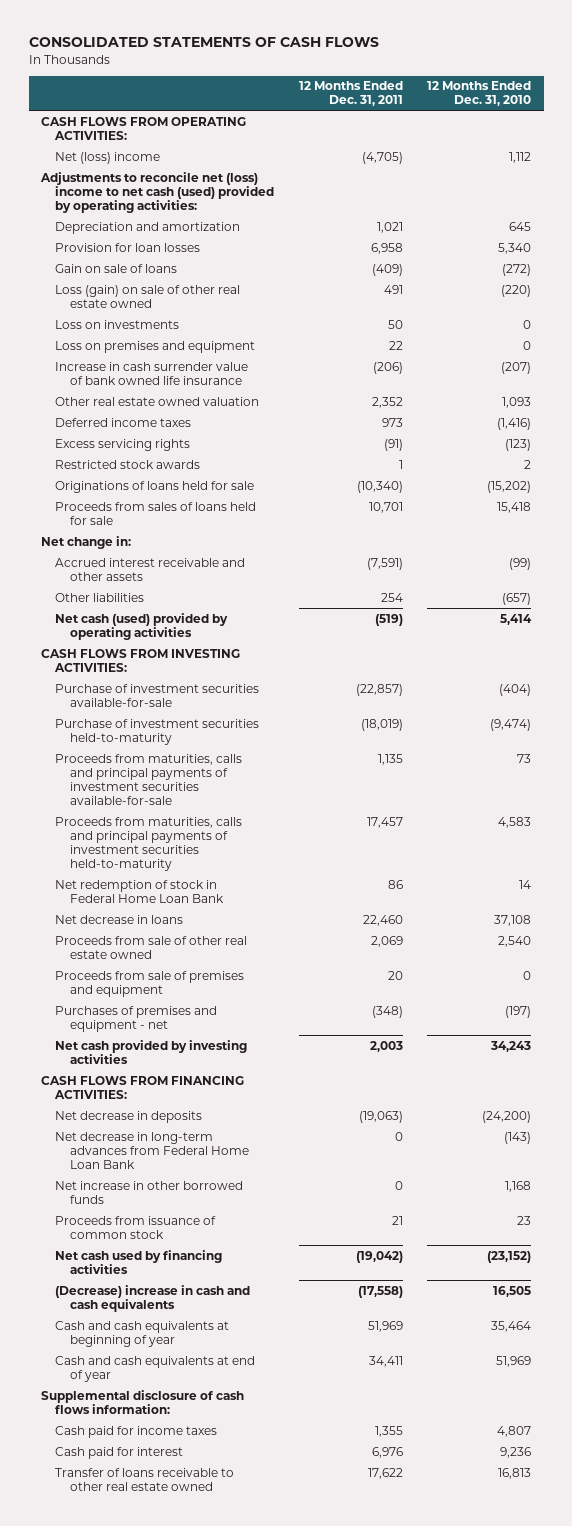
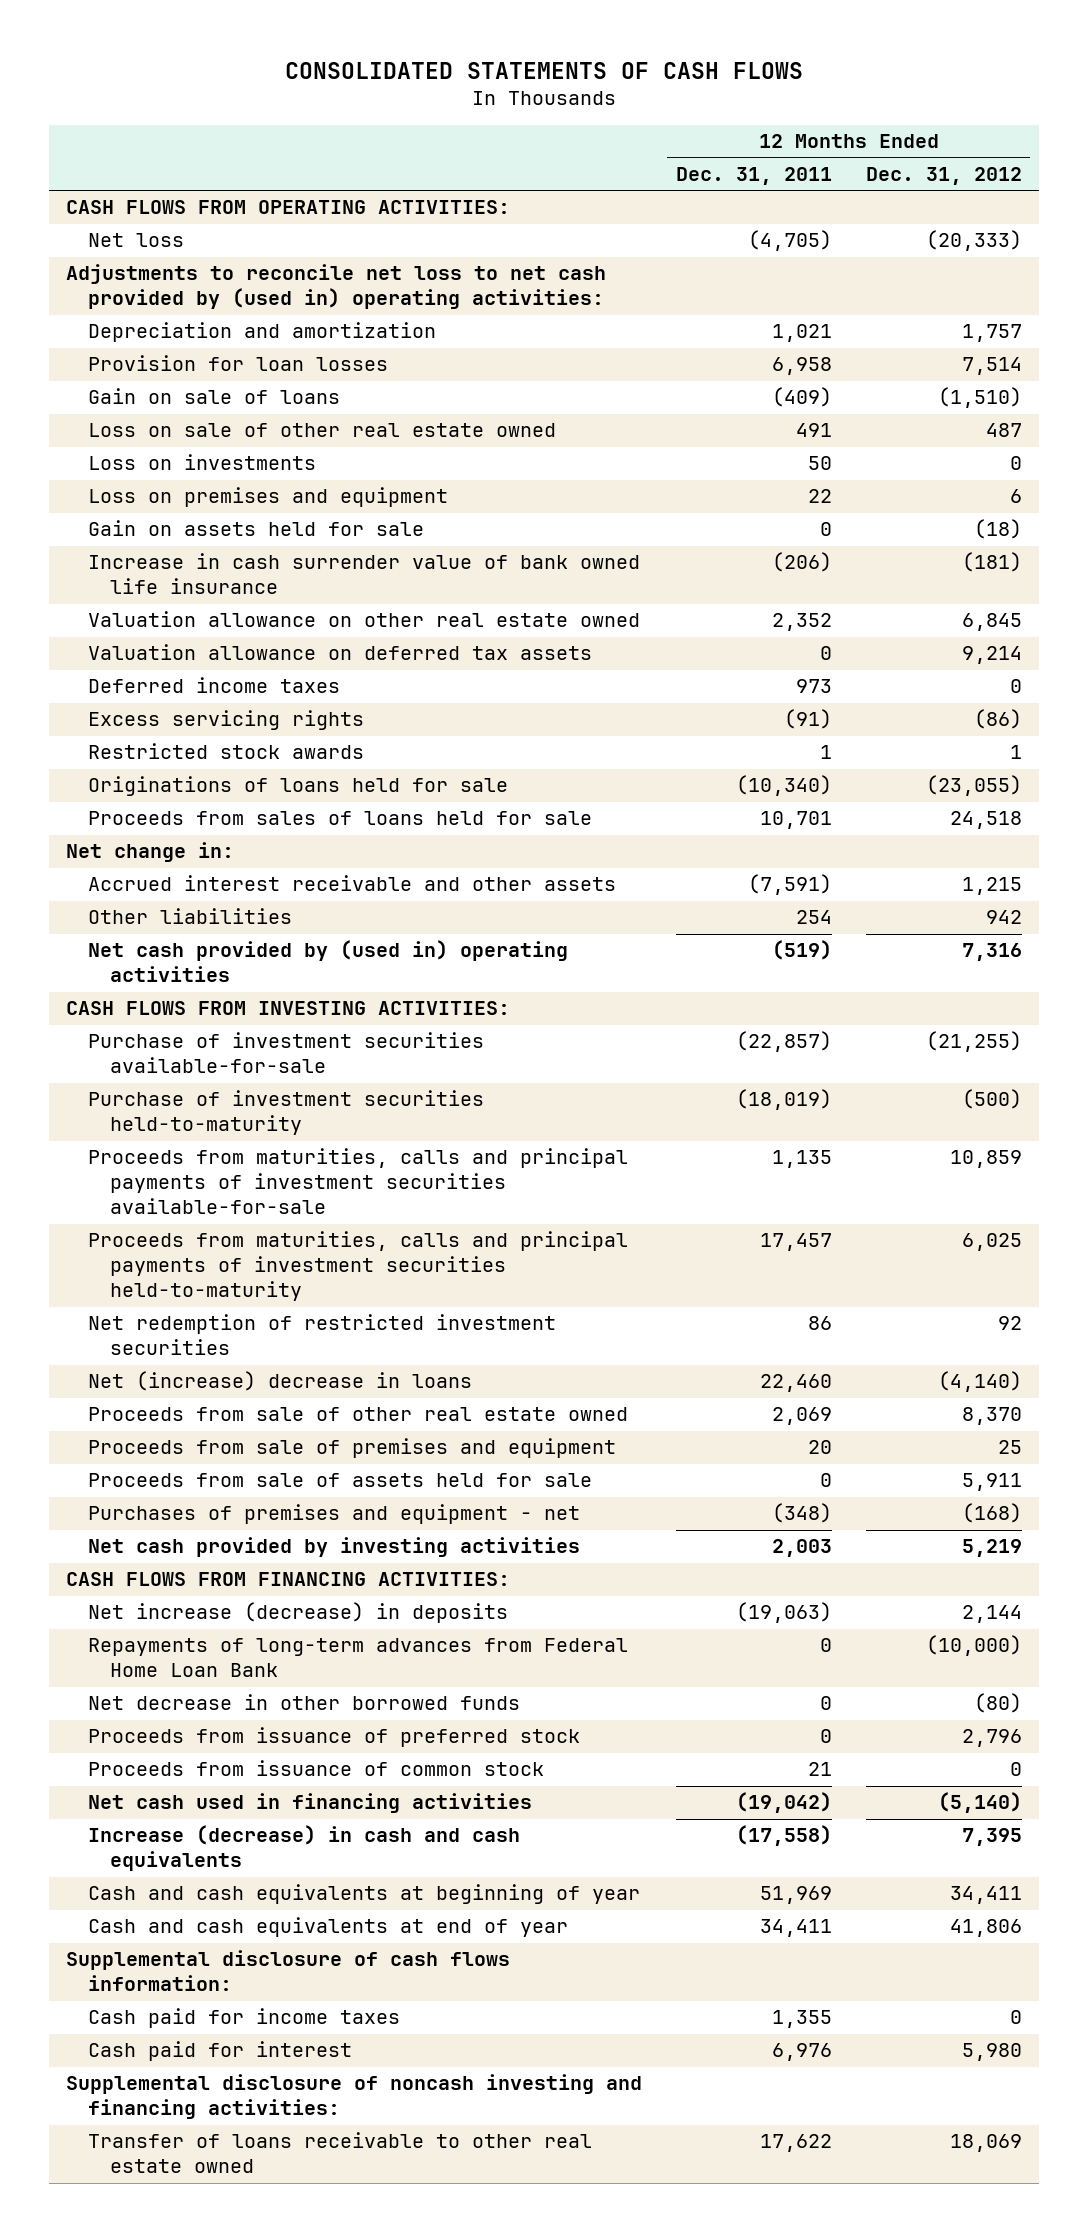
[427,81,532,107] 12 Months Ended Dec. 31, 2010 -> none
none -> [865,167,1022,186] Dec. 31, 2012
[55,151,161,164] Net (loss) income -> [88,233,185,248] Net loss
[39,171,275,213] Adjustments to reconcile net (loss) income to net cash (used) provided by operating activities: -> [66,264,607,310] Adjustments to reconcile net loss to net cash provided by (used in) operating activities:
[55,284,241,308] Loss (gain) on sale of other real estate owned -> [88,423,557,438] Loss on sale of other real estate owned
none -> [88,520,425,537] Gain on assets held for sale
[55,396,260,406] Other real estate owned valuation -> [88,611,641,628] Valuation allowance on other real estate owned
none -> [88,644,593,661] Valuation allowance on deferred tax assets
[55,612,229,640] Net cash (used) provided by operating activities -> [88,940,569,983] Net cash provided by (used in) operating activities
[55,879,224,903] Net redemption of stock in Federal Home Loan Bank -> [88,1314,557,1356] Net redemption of restricted investment securities
[55,914,184,924] Net decrease in loans -> [88,1371,473,1392] Net (increase) decrease in loans
none -> [88,1473,593,1488] Proceeds from sale of assets held for sale
[55,1110,203,1123] Net decrease in deposits -> [88,1602,509,1624] Net increase (decrease) in deposits
[55,1131,249,1169] Net decrease in long-term advances from Federal Home Loan Bank -> [88,1638,629,1678] Repayments of long-term advances from Federal Home Loan Bank
[55,1180,244,1204] Net increase in other borrowed funds -> [88,1694,521,1711] Net decrease in other borrowed funds
none -> [88,1727,581,1748] Proceeds from issuance of preferred stock
[55,1249,223,1274] Net cash used by financing activities -> [88,1793,533,1814] Net cash used in financing activities
[55,1284,251,1312] (Decrease) increase in cash and cash equivalents -> [88,1825,521,1872] Increase (decrease) in cash and cash equivalents
none -> [66,2074,643,2120] Supplemental disclosure of noncash investing and financing activities:

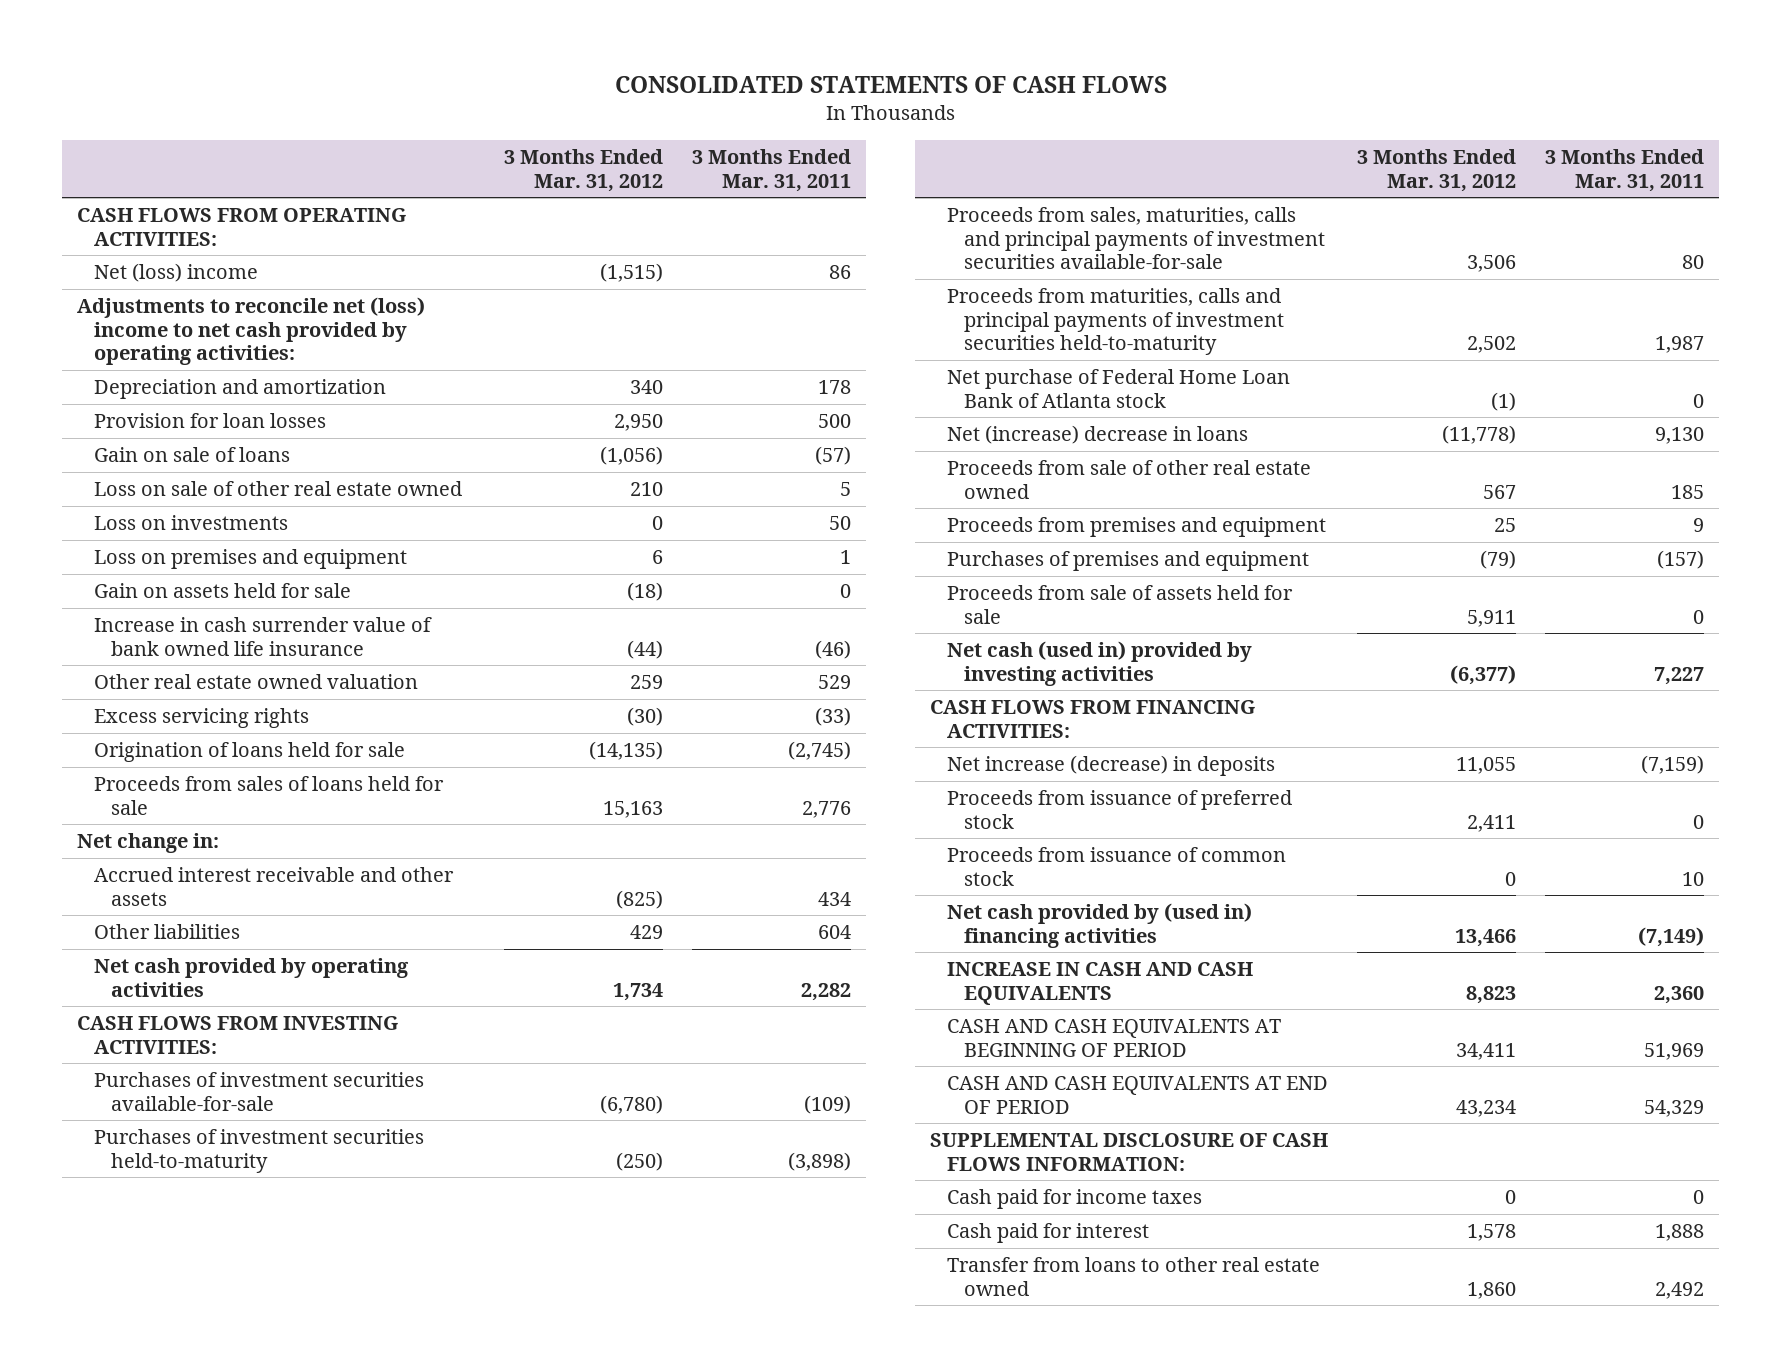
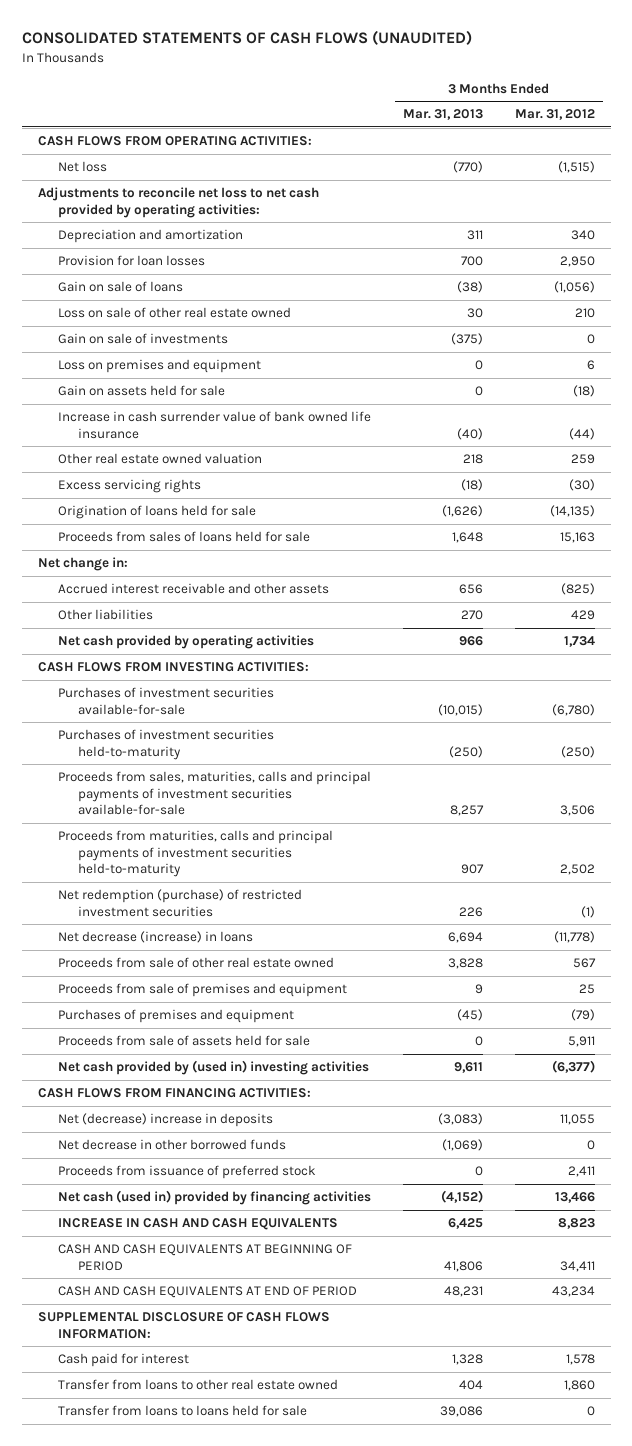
[614,76,1167,94] CONSOLIDATED STATEMENTS OF CASH FLOWS -> [21,30,472,46] CONSOLIDATED STATEMENTS OF CASH FLOWS (UNAUDITED)
[692,149,852,192] 3 Months Ended Mar. 31, 2011 -> none
none -> [402,109,483,121] Mar. 31, 2013
[94,263,259,283] Net (loss) income -> [57,161,107,173] Net loss
[76,297,425,366] Adjustments to reconcile net (loss) income to net cash provided by operating activities: -> [37,187,319,218] Adjustments to reconcile net loss to net cash provided by operating activities:
[94,515,289,531] Loss on investments -> [57,333,228,345] Gain on sale of investments
[947,369,1291,408] Net purchase of Federal Home Loan Bank of Atlanta stock -> none
none -> [57,889,302,917] Net redemption (purchase) of restricted investment securities
[947,425,1249,445] Net (increase) decrease in loans -> [57,931,253,944] Net decrease (increase) in loans
[947,517,1327,538] Proceeds from premises and equipment -> [57,983,347,998] Proceeds from sale of premises and equipment
[947,641,1253,686] Net cash (used in) provided by investing activities -> [57,1060,369,1076] Net cash provided by (used in) investing activities
[947,755,1276,777] Net increase (decrease) in deposits -> [57,1113,273,1128] Net (decrease) increase in deposits
none -> [57,1139,286,1151] Net decrease in other borrowed funds
[947,847,1287,886] Proceeds from issuance of common stock -> none
[947,903,1253,948] Net cash provided by (used in) financing activities -> [57,1190,371,1206] Net cash (used in) provided by financing activities
[947,1189,1203,1210] Cash paid for income taxes -> none
none -> [57,1405,307,1417] Transfer from loans to loans held for sale

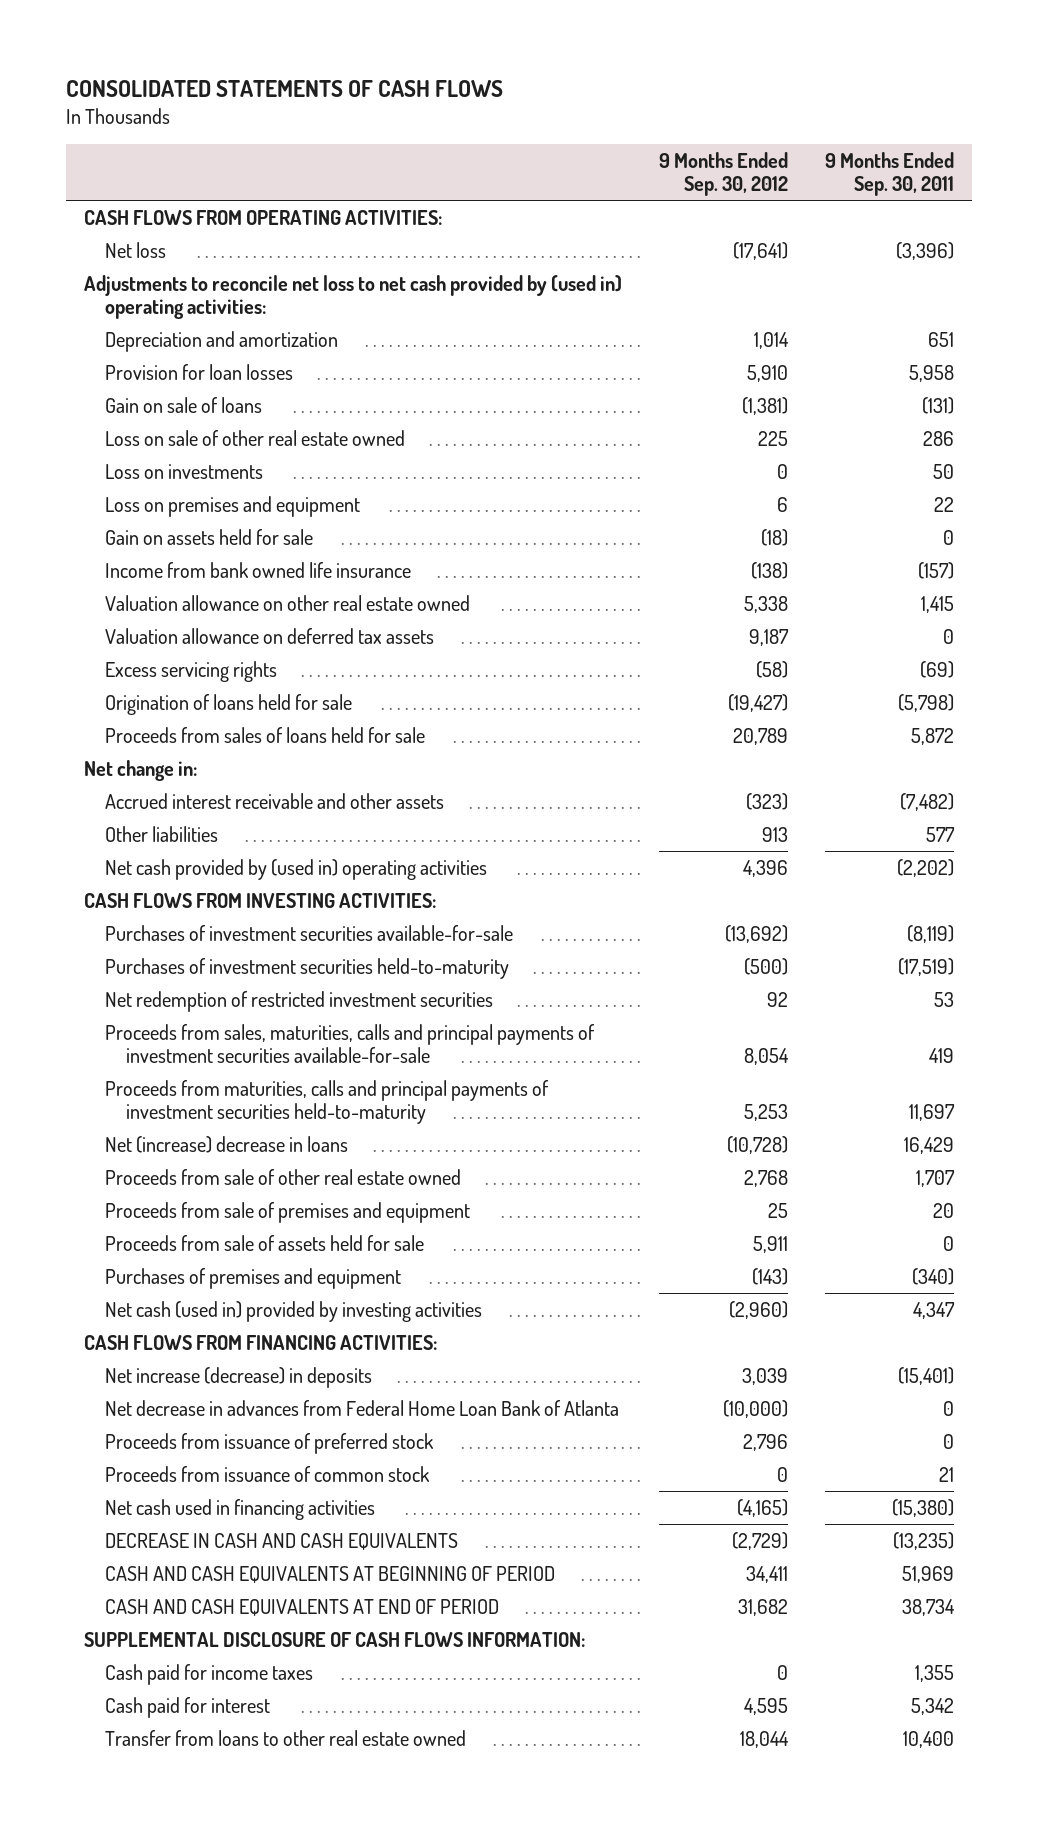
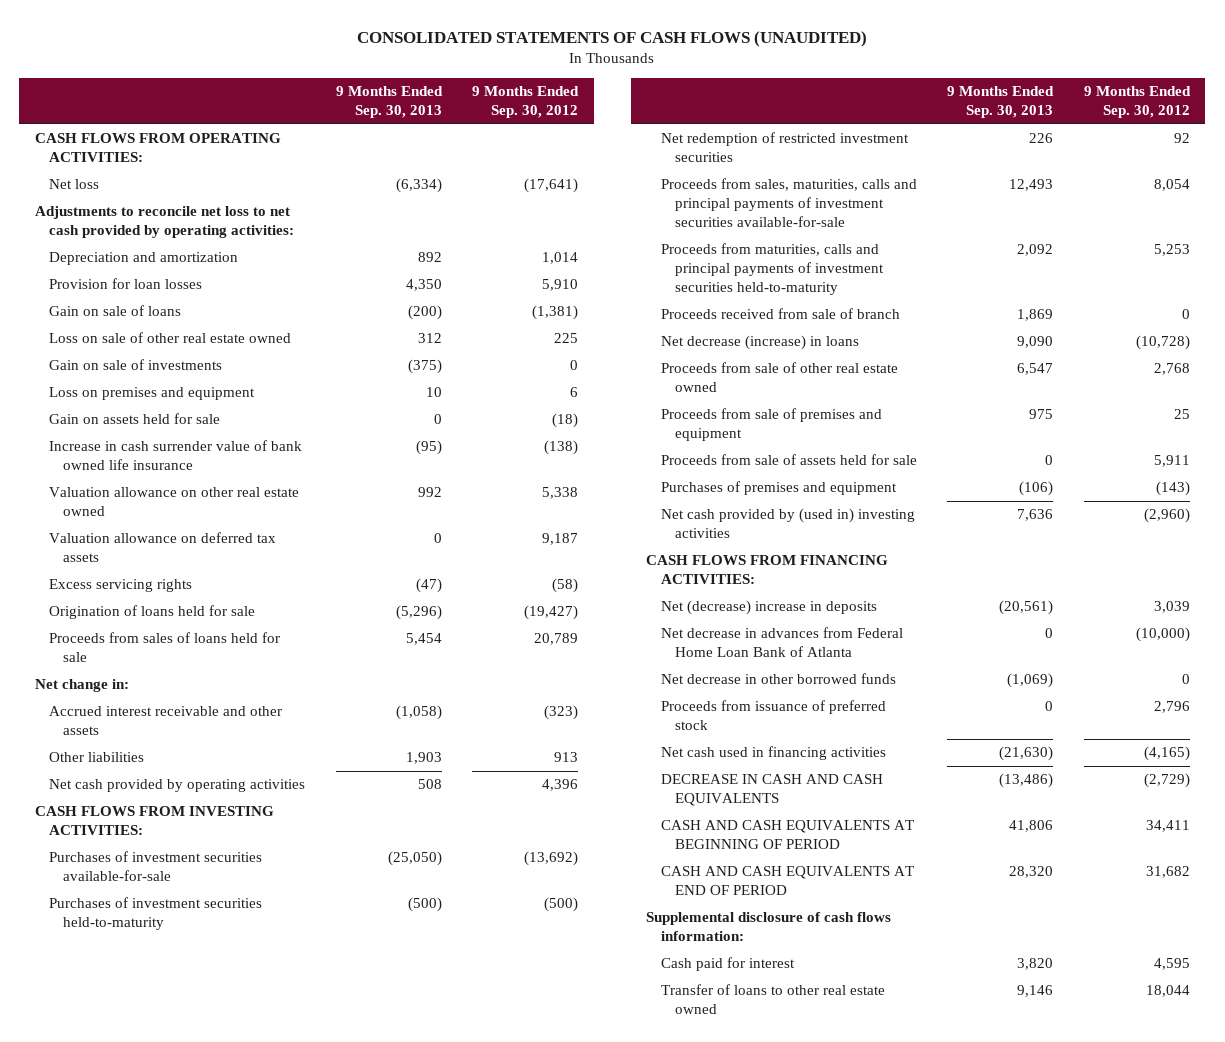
[65,80,503,98] CONSOLIDATED STATEMENTS OF CASH FLOWS -> [357,30,868,47] CONSOLIDATED STATEMENTS OF CASH FLOWS (UNAUDITED)
[824,152,954,197] 9 Months Ended Sep. 30, 2011 -> none
none -> [335,86,443,119] 9 Months Ended Sep. 30, 2013
[84,274,623,320] Adjustments to reconcile net loss to net cash provided by (used in) operating activities: -> [34,206,295,239] Adjustments to reconcile net loss to net cash provided by operating activities:
[105,463,264,479] Loss on investments -> [49,359,223,371] Gain on sale of investments
[105,561,412,578] Income from bank owned life insurance -> [49,440,303,471] Increase in cash surrender value of bank owned life insurance
[105,858,488,880] Net cash provided by (used in) operating activities -> [49,779,306,793] Net cash provided by operating activities
none -> [660,308,900,320] Proceeds received from sale of branch
[105,1135,349,1153] Net (increase) decrease in loans -> [660,335,859,351] Net decrease (increase) in loans
[105,1300,483,1322] Net cash (used in) provided by investing activities -> [660,508,915,539] Net cash provided by (used in) investing activities
[105,1366,373,1388] Net increase (decrease) in deposits -> [660,600,877,616] Net (decrease) increase in deposits
none -> [660,673,896,685] Net decrease in other borrowed funds
[105,1465,431,1482] Proceeds from issuance of common stock -> none
[105,1663,314,1685] Cash paid for income taxes -> none
[84,1631,586,1647] SUPPLEMENTAL DISCLOSURE OF CASH FLOWS INFORMATION: -> [646,912,892,942] Supplemental disclosure of cash flows information:
[105,1729,467,1746] Transfer from loans to other real estate owned -> [660,984,885,1015] Transfer of loans to other real estate owned

